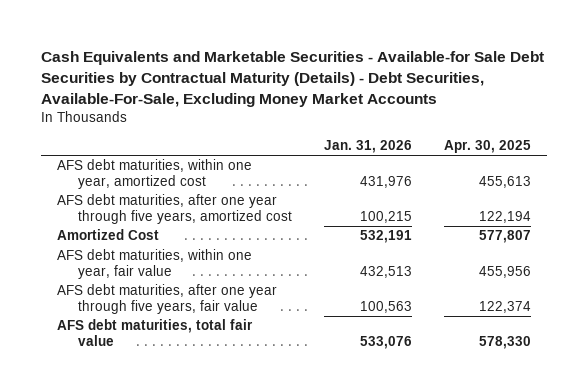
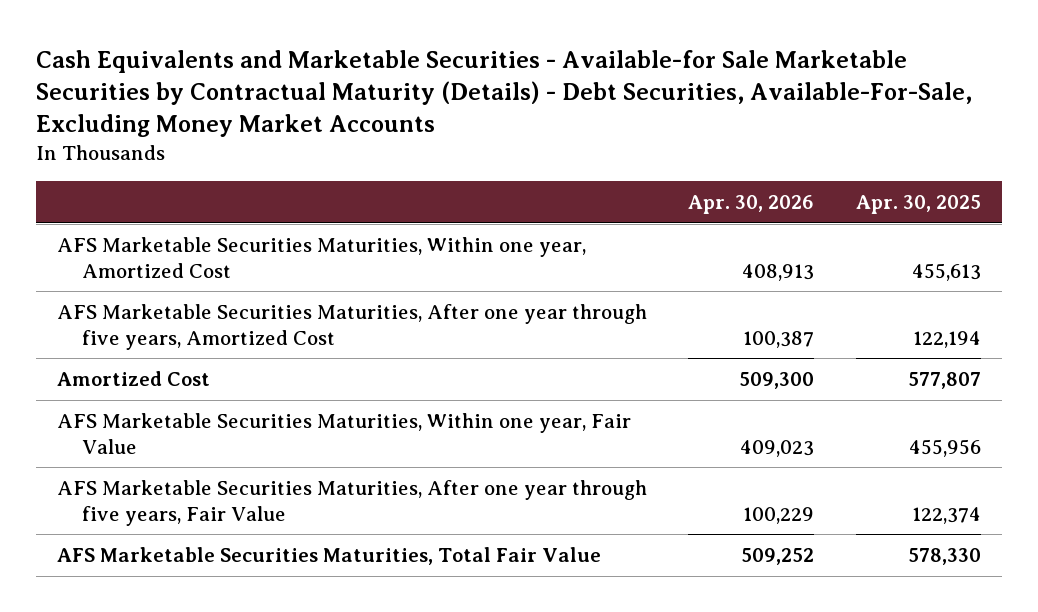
[41,50,545,107] Cash Equivalents and Marketable Securities - Available-for Sale Debt Securities by Contractual Maturity (Details) - Debt Securities, Available-For-Sale, Excluding Money Market Accounts -> [36,50,973,138] Cash Equivalents and Marketable Securities - Available-for Sale Marketable Securities by Contractual Maturity (Details) - Debt Securities, Available-For-Sale, Excluding Money Market Accounts
[323,139,412,153] Jan. 31, 2026 -> none
none -> [688,194,815,214] Apr. 30, 2026
[57,159,253,190] AFS debt maturities, within one year, amortized cost -> [56,236,586,278] AFS Marketable Securities Maturities, Within one year, Amortized Cost
[57,194,292,225] AFS debt maturities, after one year through five years, amortized cost -> [56,303,647,350] AFS Marketable Securities Maturities, After one year through five years, Amortized Cost
[57,249,253,280] AFS debt maturities, within one year, fair value -> [56,412,631,454] AFS Marketable Securities Maturities, Within one year, Fair Value
[57,284,278,315] AFS debt maturities, after one year through five years, fair value -> [56,479,647,526] AFS Marketable Securities Maturities, After one year through five years, Fair Value
[57,319,254,347] AFS debt maturities, total fair value -> [56,546,601,565] AFS Marketable Securities Maturities, Total Fair Value

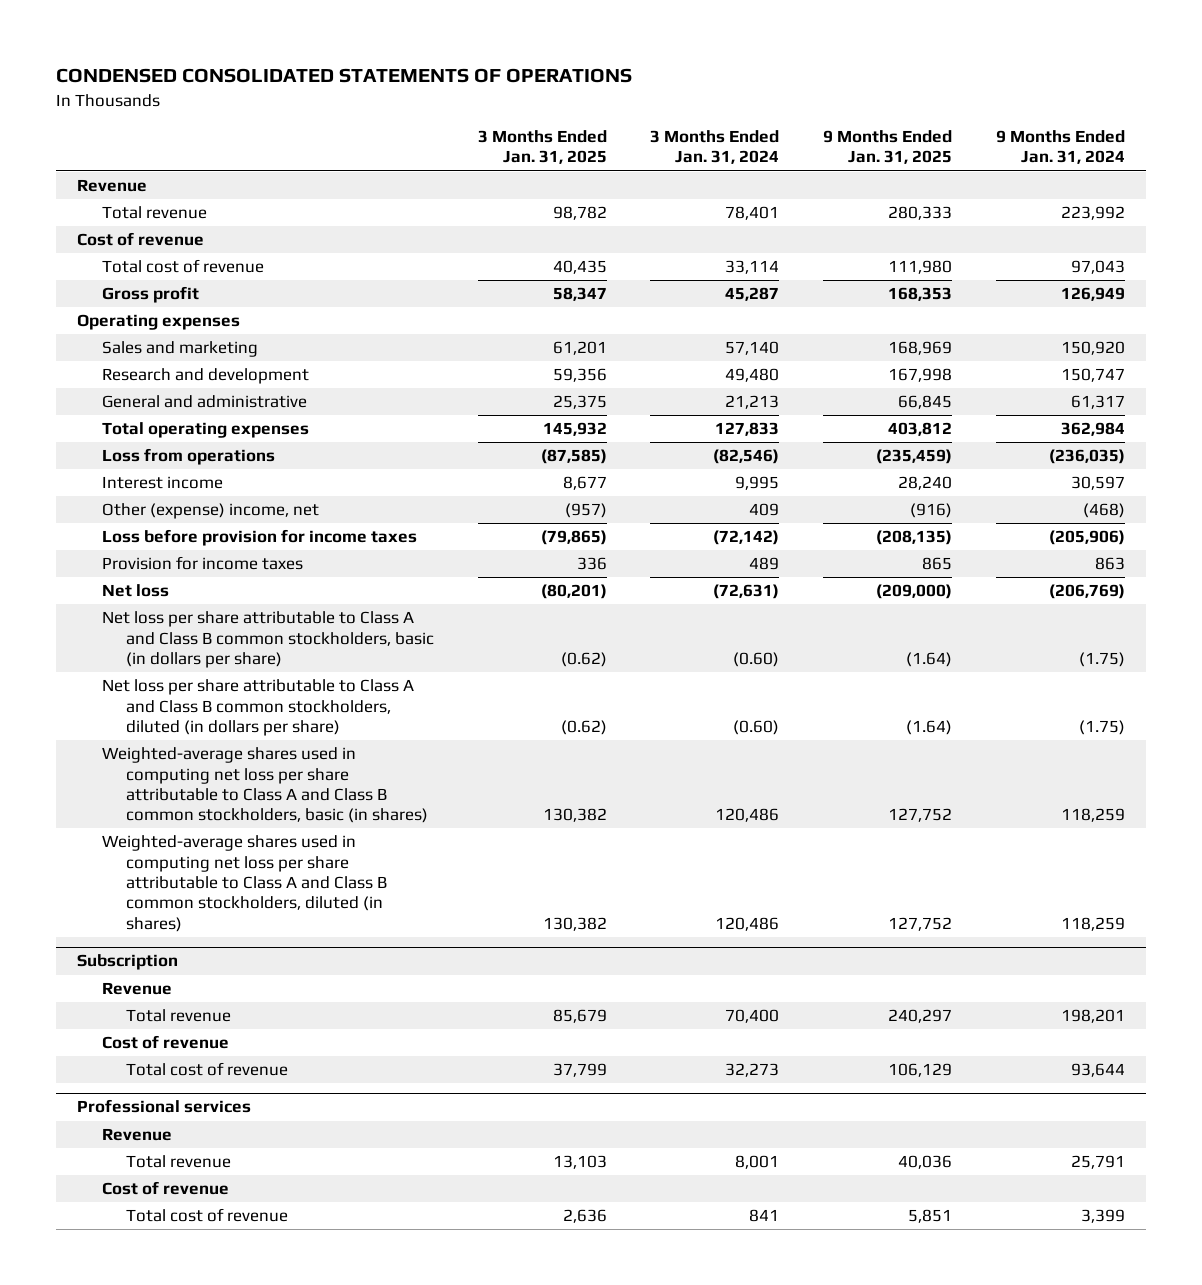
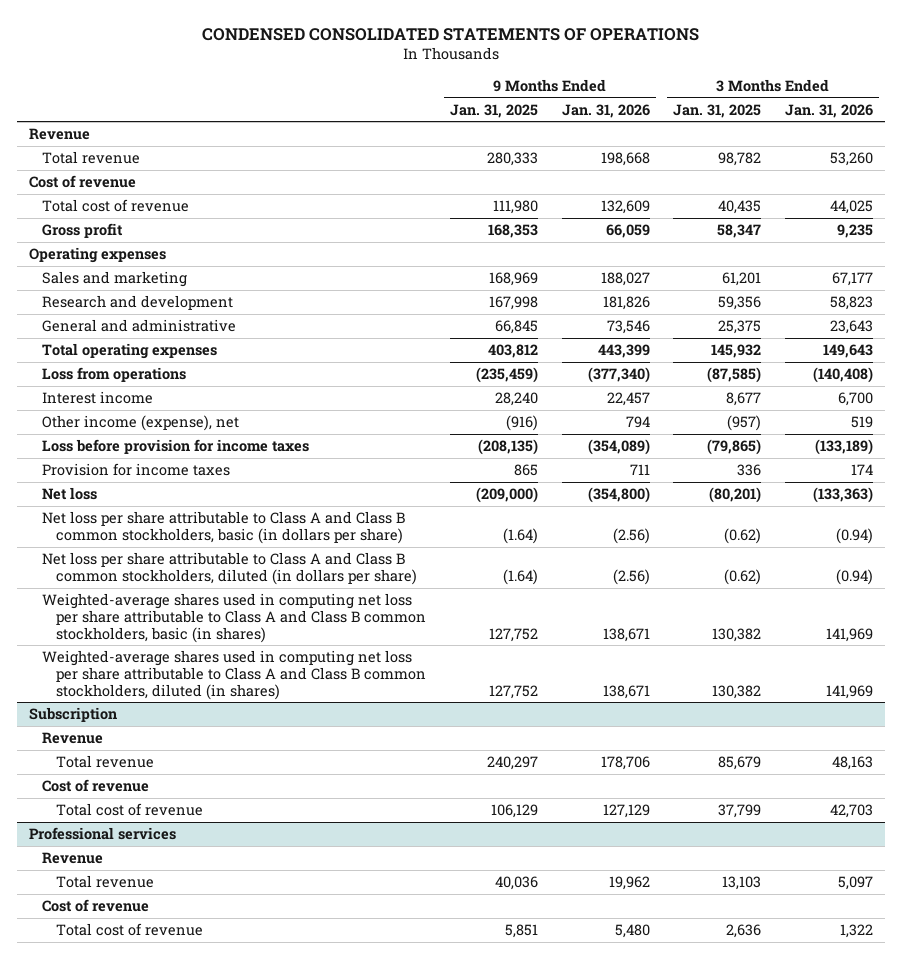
[650,130,780,165] 3 Months Ended Jan. 31, 2024 -> none
[995,130,1125,165] 9 Months Ended Jan. 31, 2024 -> none
none -> [561,103,650,118] Jan. 31, 2026
none -> [785,103,874,118] Jan. 31, 2026
[101,503,319,520] Other (expense) income, net -> [42,415,240,432] Other income (expense), net

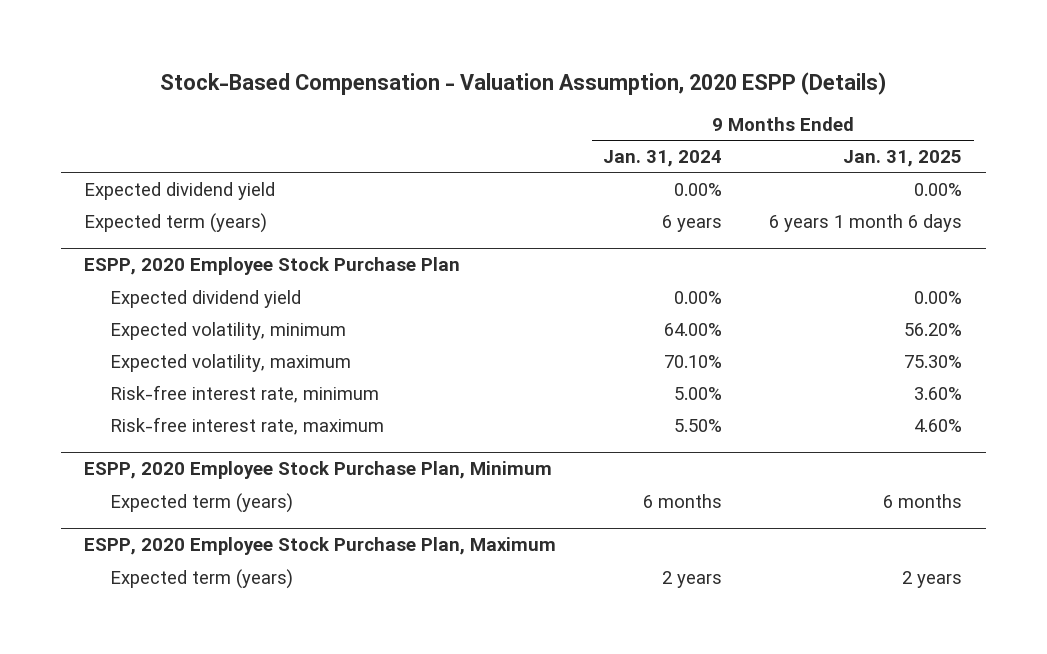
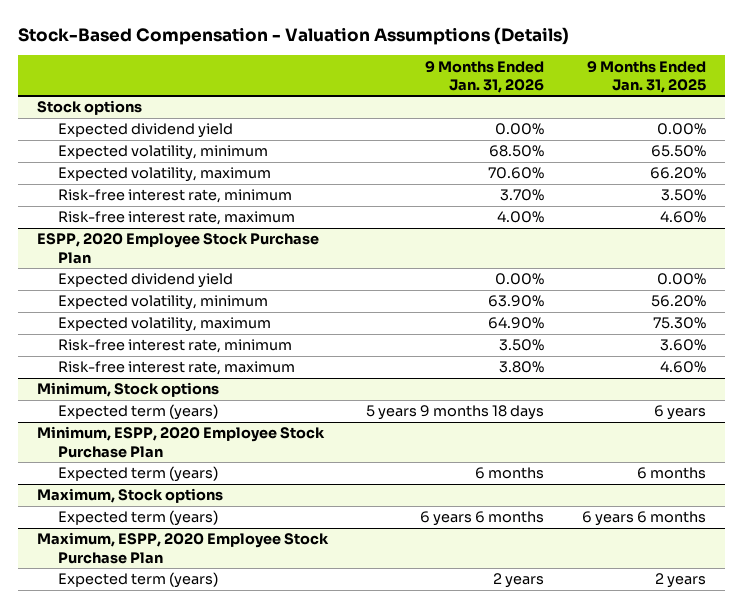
[160,71,887,95] Stock-Based Compensation - Valuation Assumption, 2020 ESPP (Details) -> [17,26,569,45] Stock-Based Compensation - Valuation Assumptions (Details)
[603,149,723,167] Jan. 31, 2024 -> none
none -> [424,60,544,93] 9 Months Ended Jan. 31, 2026
none -> [36,100,142,116] Stock options
[84,212,268,233] Expected term (years) -> none
none -> [57,145,268,161] Expected volatility, minimum
none -> [57,167,271,183] Expected volatility, maximum
none -> [57,189,292,204] Risk-free interest rate, minimum
none -> [57,211,295,226] Risk-free interest rate, maximum
none -> [36,382,219,398] Minimum, Stock options
none -> [57,404,218,421] Expected term (years)
[84,461,553,480] ESPP, 2020 Employee Stock Purchase Plan, Minimum -> [36,426,325,458] Minimum, ESPP, 2020 Employee Stock Purchase Plan
none -> [36,488,223,504] Maximum, Stock options
none -> [57,510,218,527] Expected term (years)
[84,537,557,556] ESPP, 2020 Employee Stock Purchase Plan, Maximum -> [36,532,329,564] Maximum, ESPP, 2020 Employee Stock Purchase Plan

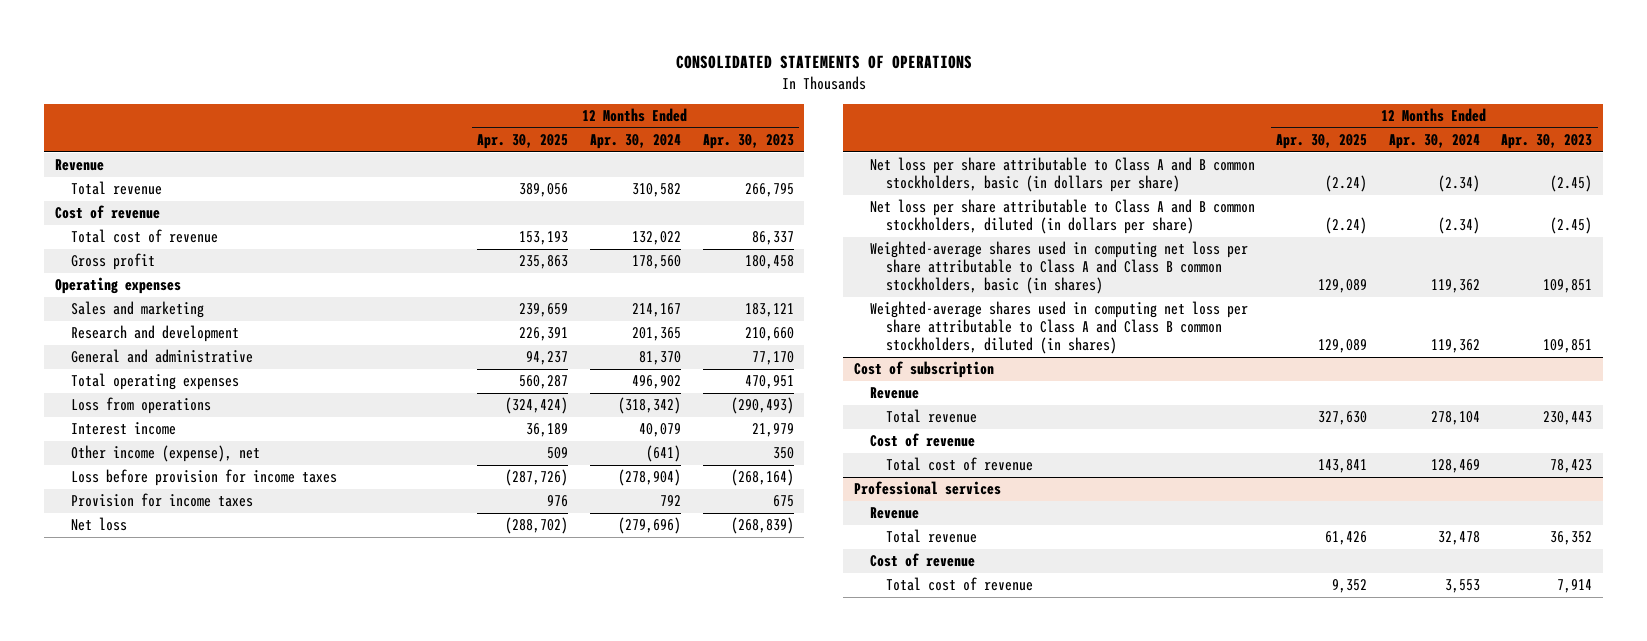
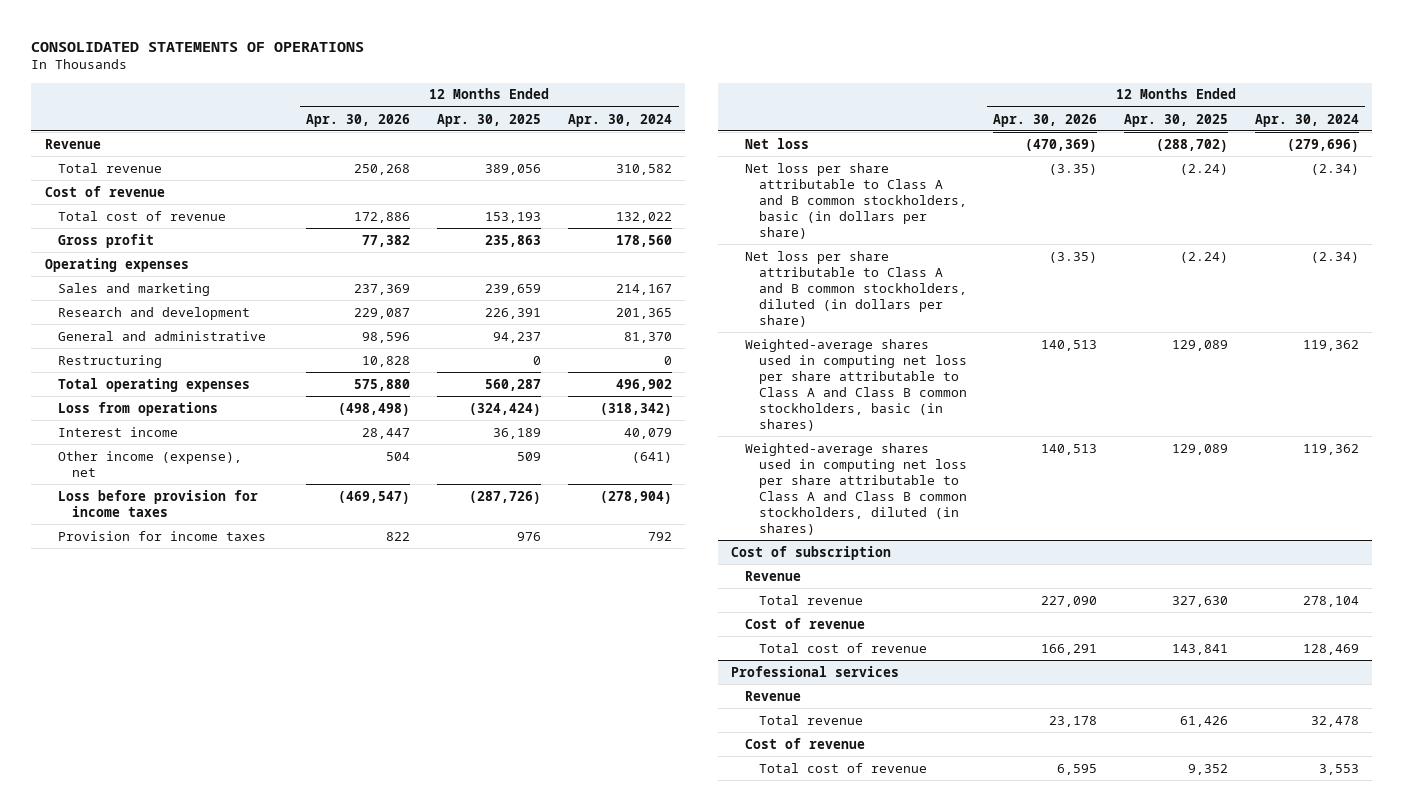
[702,134,794,150] Apr. 30, 2023 -> none
none -> [306,113,411,127] Apr. 30, 2026
none -> [58,354,163,368] Restructuring

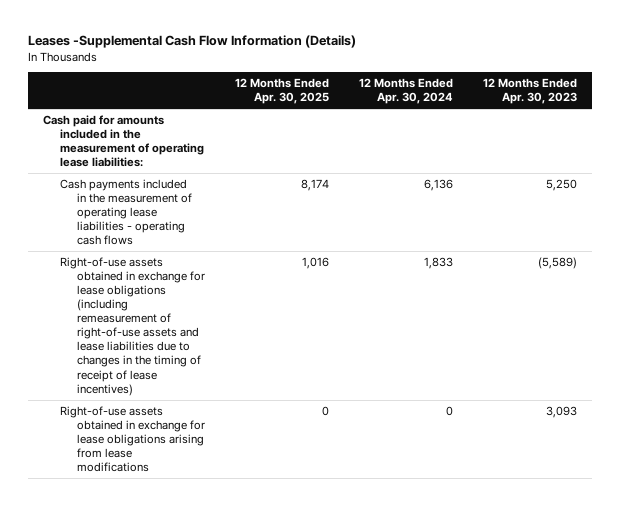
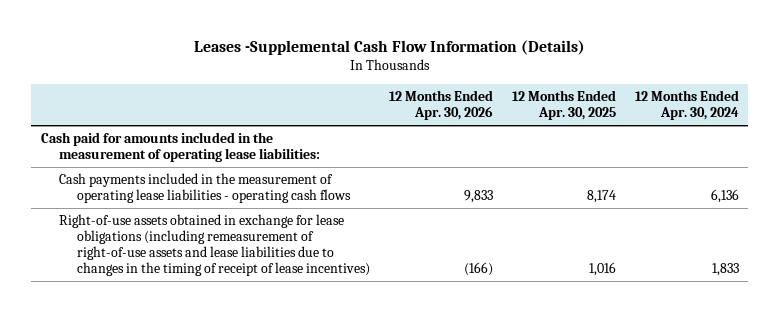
[482,78,577,105] 12 Months Ended Apr. 30, 2023 -> none
none -> [389,90,494,121] 12 Months Ended Apr. 30, 2026
[60,406,206,473] Right-of-use assets obtained in exchange for lease obligations arising from lease modifications -> none

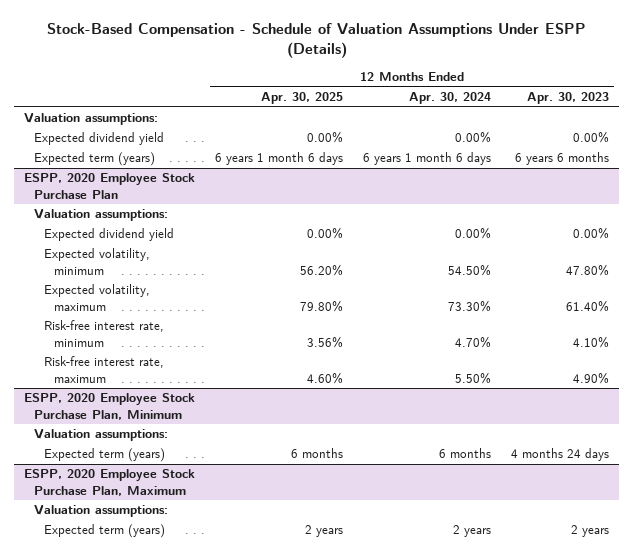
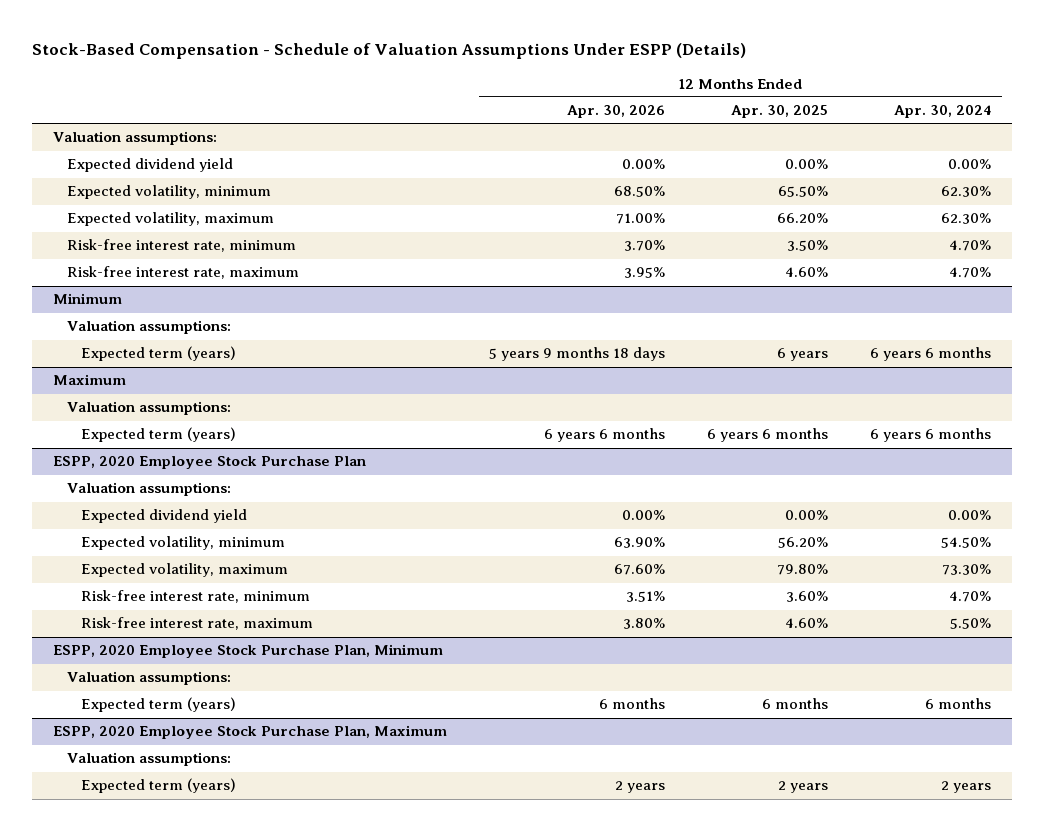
[526,92,609,105] Apr. 30, 2023 -> none
none -> [567,105,666,119] Apr. 30, 2026
none -> [67,185,272,200] Expected volatility, minimum
none -> [67,212,275,227] Expected volatility, maximum
none -> [67,239,297,253] Risk-free interest rate, minimum
none -> [67,266,300,280] Risk-free interest rate, maximum
none -> [53,293,123,305] Minimum
none -> [67,320,232,335] Valuation assumptions:
[215,152,344,166] 6 years 1 month 6 days -> [777,348,829,362] 6 years
[362,152,491,166] 6 years 1 month 6 days -> [870,347,992,362] 6 years 6 months
none -> [53,374,127,386] Maximum
none -> [67,401,232,416] Valuation assumptions:
none -> [81,427,237,443] Expected term (years)
[307,335,344,348] 3.56% -> [786,591,829,603] 3.60%

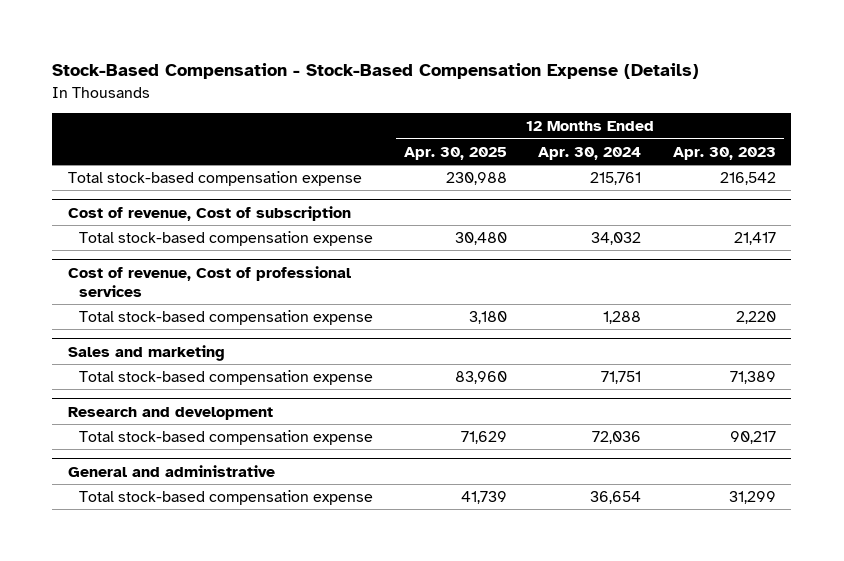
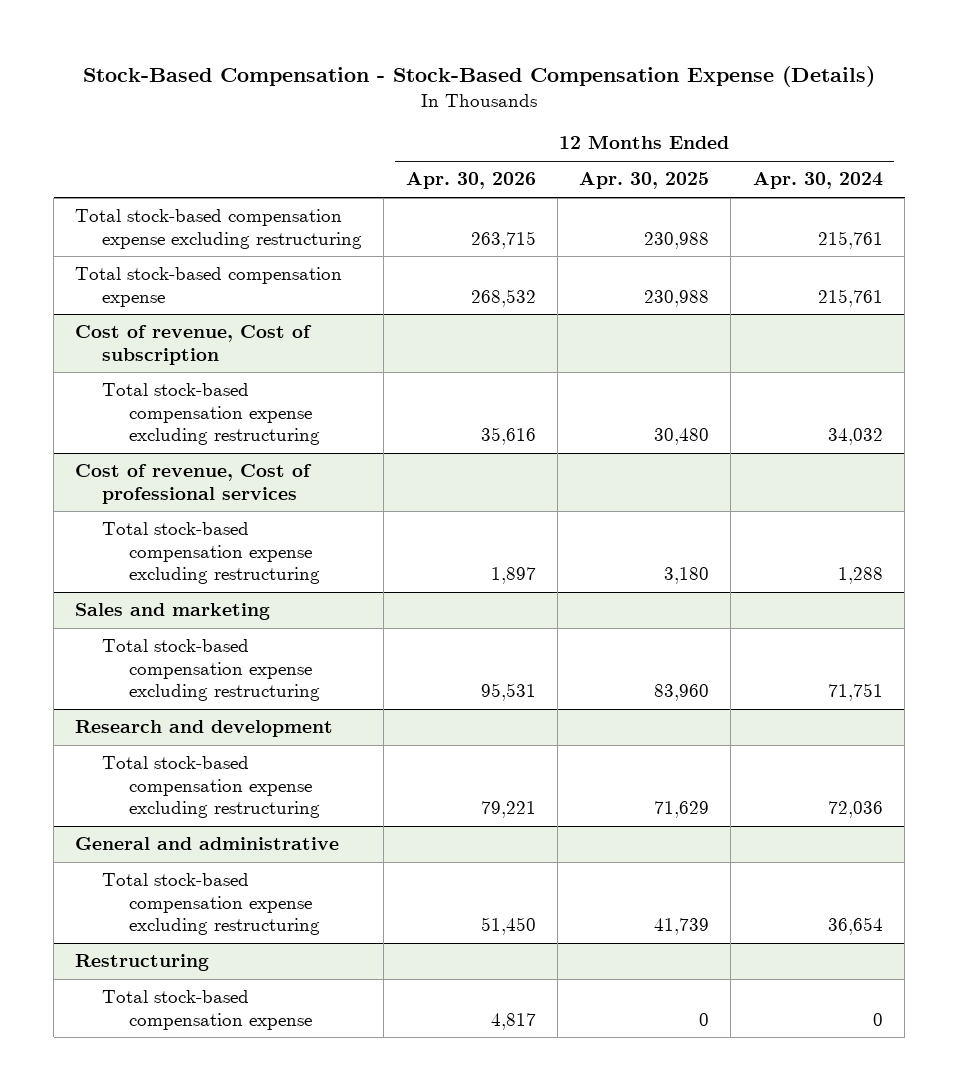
[672,146,776,160] Apr. 30, 2023 -> none
none -> [405,172,536,190] Apr. 30, 2026
none -> [75,209,362,249] Total stock-based compensation expense excluding restructuring
[78,231,373,247] Total stock-based compensation expense -> [101,383,320,446] Total stock-based compensation expense excluding restructuring
[78,310,373,326] Total stock-based compensation expense -> [101,522,320,585] Total stock-based compensation expense excluding restructuring
[78,370,373,386] Total stock-based compensation expense -> [101,639,320,702] Total stock-based compensation expense excluding restructuring
[78,430,373,446] Total stock-based compensation expense -> [101,756,320,819] Total stock-based compensation expense excluding restructuring
none -> [101,873,320,936] Total stock-based compensation expense excluding restructuring
none -> [75,954,210,972] Restructuring
[461,491,508,505] 41,739 -> [699,1012,710,1026] 0
[590,491,642,505] 36,654 -> [872,1012,883,1026] 0

